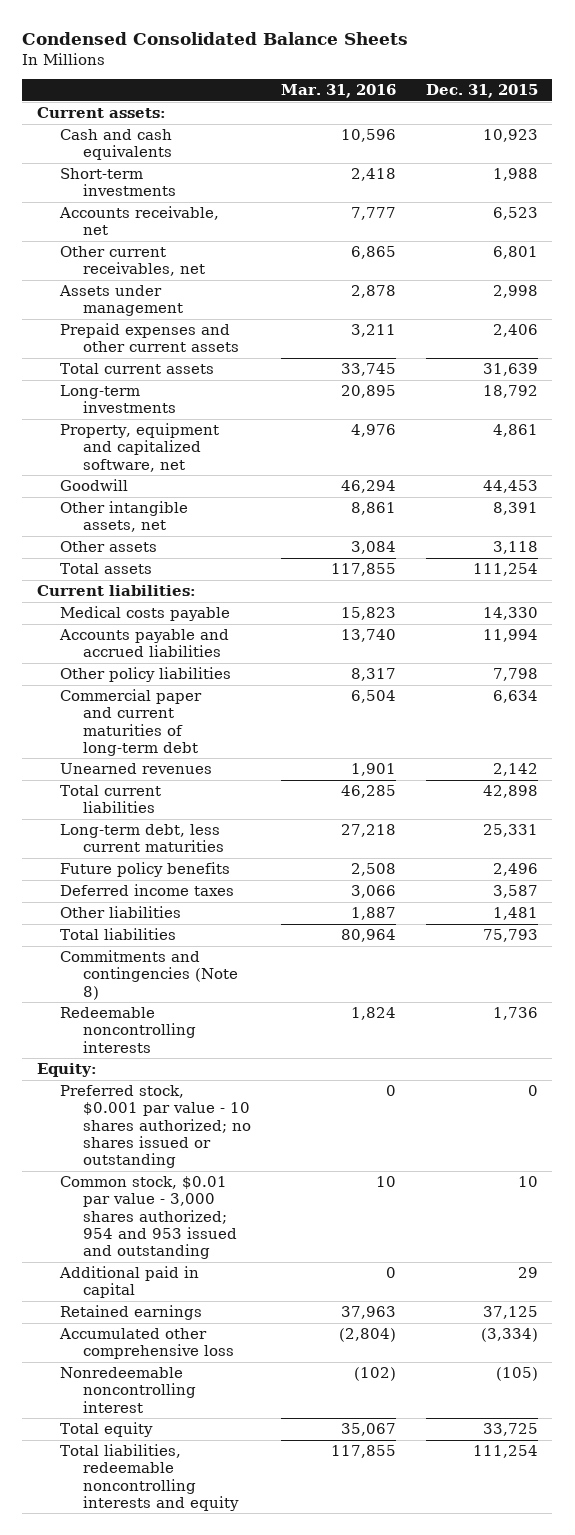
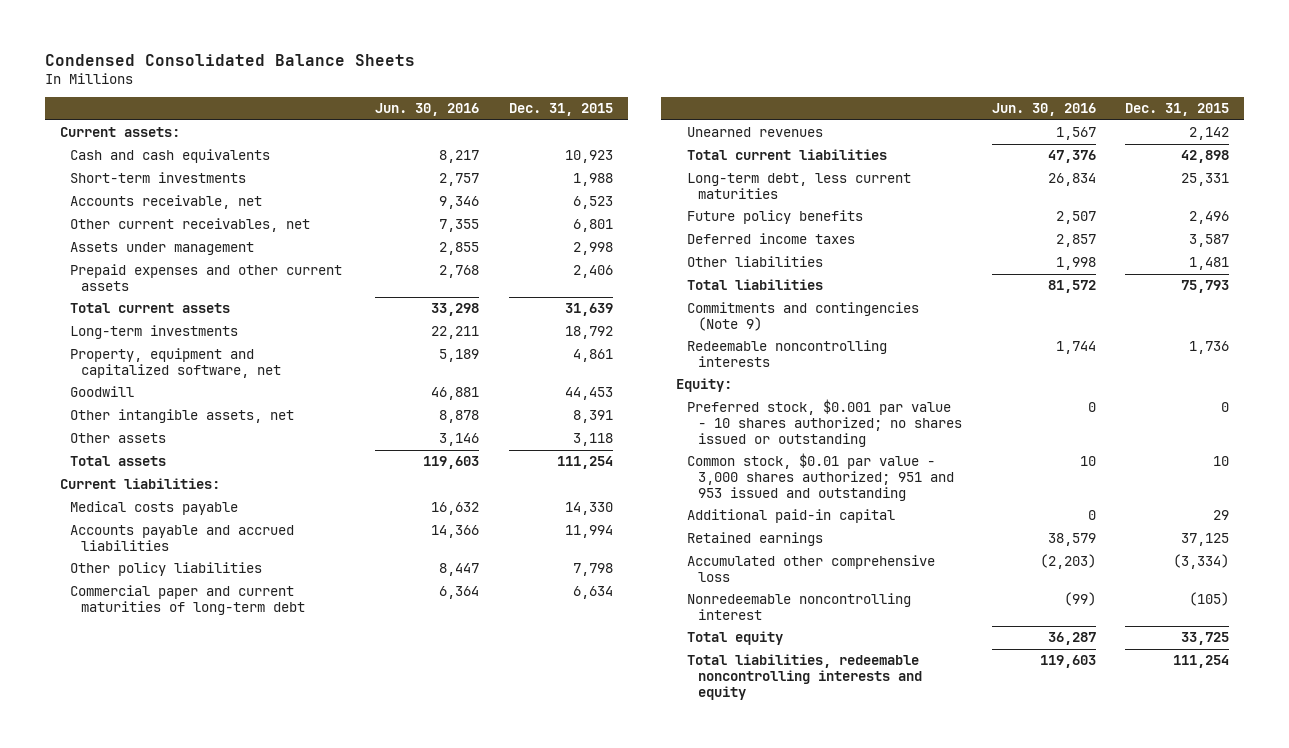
[280,84,396,99] Mar. 31, 2016 -> none
none -> [375,103,480,117] Jun. 30, 2016
[60,950,238,1000] Commitments and contingencies (Note 8) -> [687,302,920,331] Commitments and contingencies (Note 9)
[60,1176,237,1260] Common stock, $0.01 par value - 3,000 shares authorized; 954 and 953 issued and outstanding -> [687,453,955,501] Common stock, $0.01 par value - 3,000 shares authorized; 951 and 953 issued and outstanding
[59,1266,200,1299] Additional paid in capital -> [687,509,896,524] Additional paid-in capital

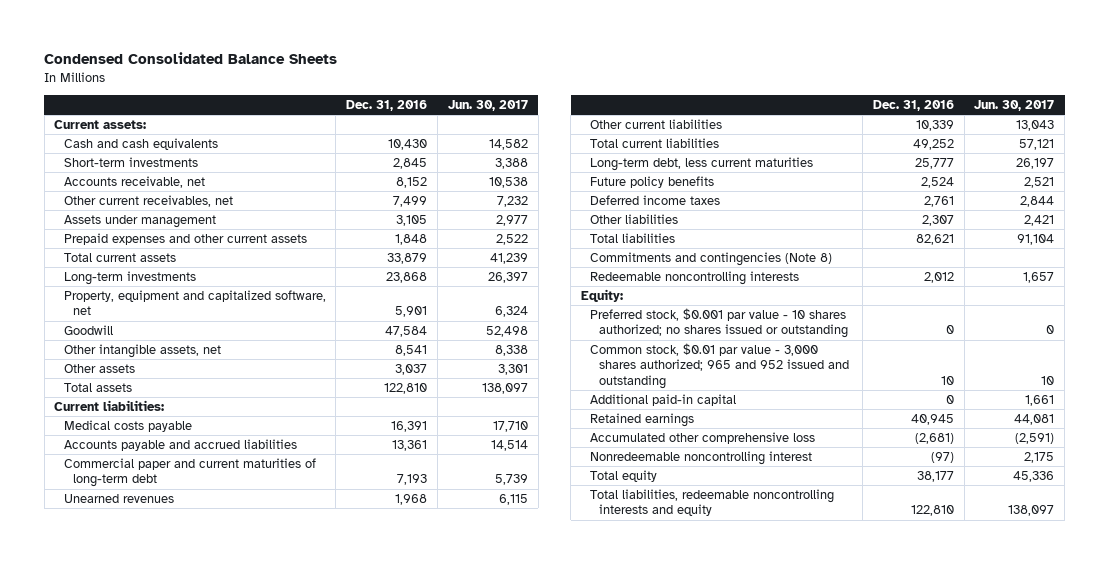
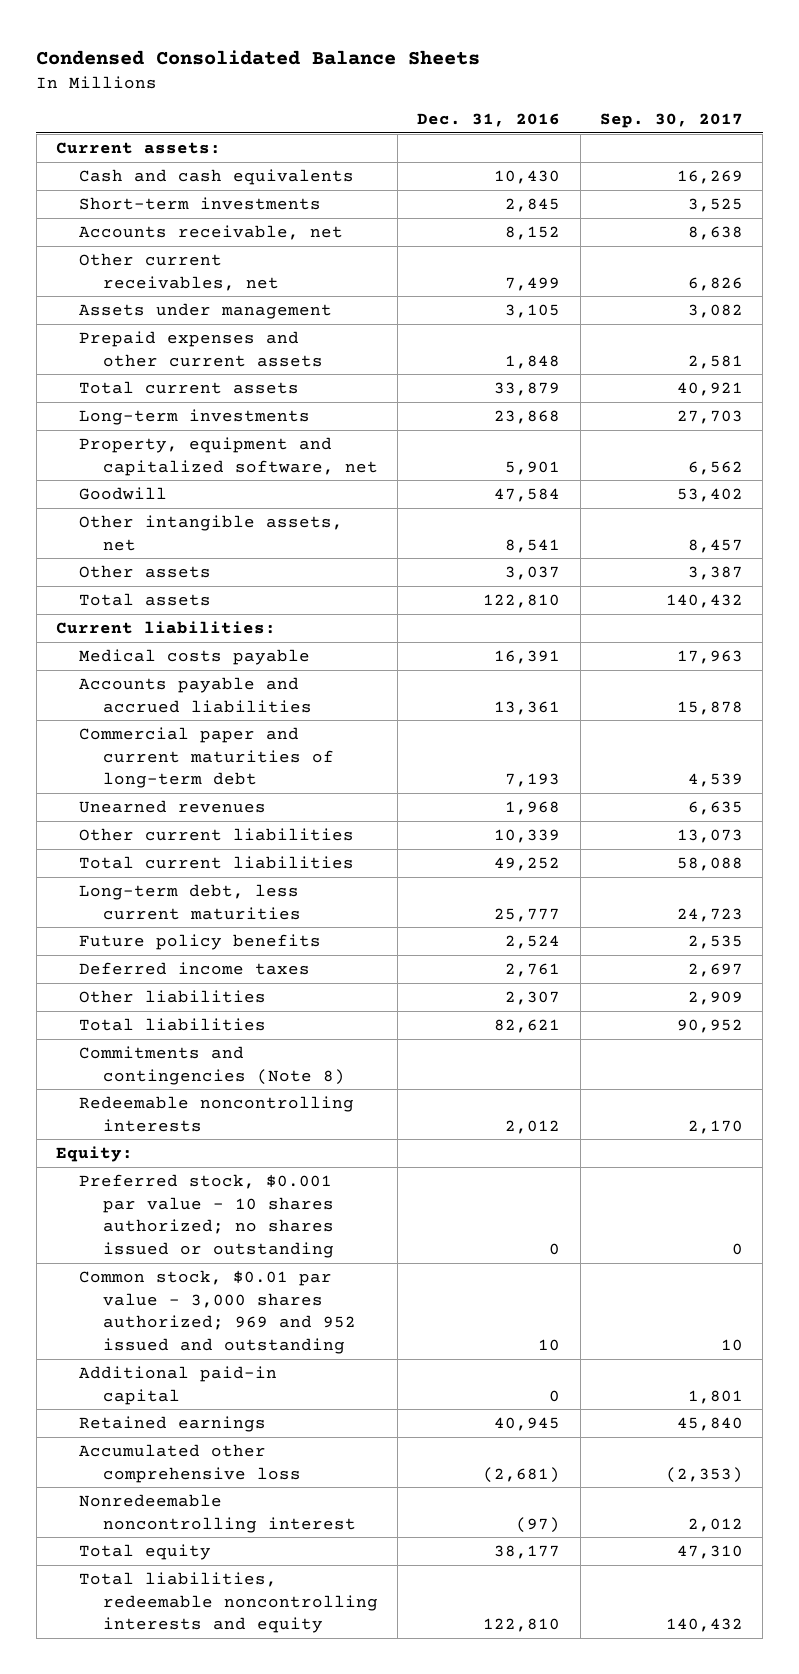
[447,99,528,111] Jun. 30, 2017 -> none
none -> [600,113,744,129] Sep. 30, 2017
[590,342,850,389] Common stock, $0.01 par value - 3,000 shares authorized; 965 and 952 issued and outstanding -> [79,1269,356,1354] Common stock, $0.01 par value - 3,000 shares authorized; 969 and 952 issued and outstanding

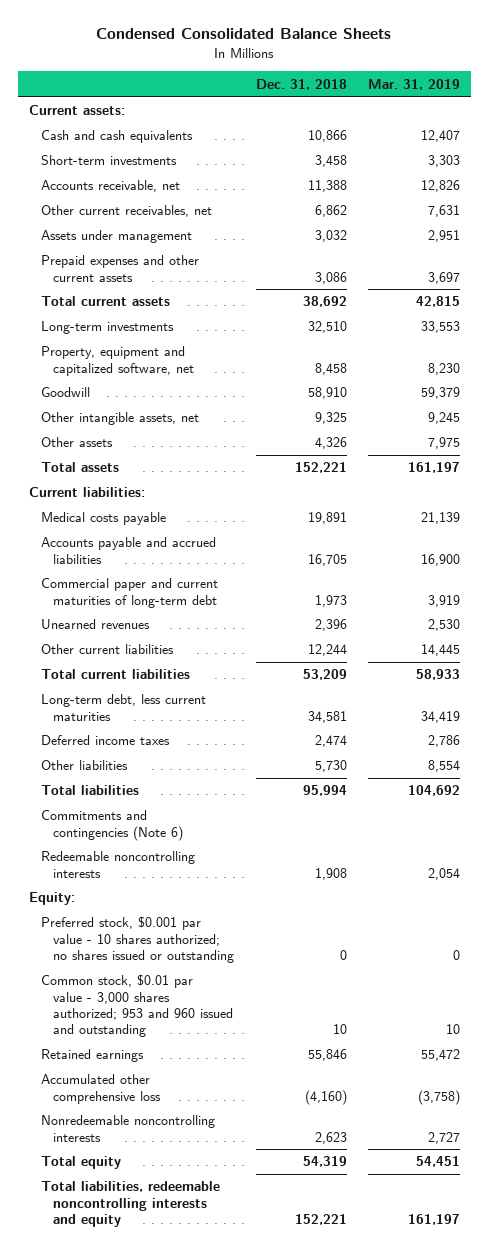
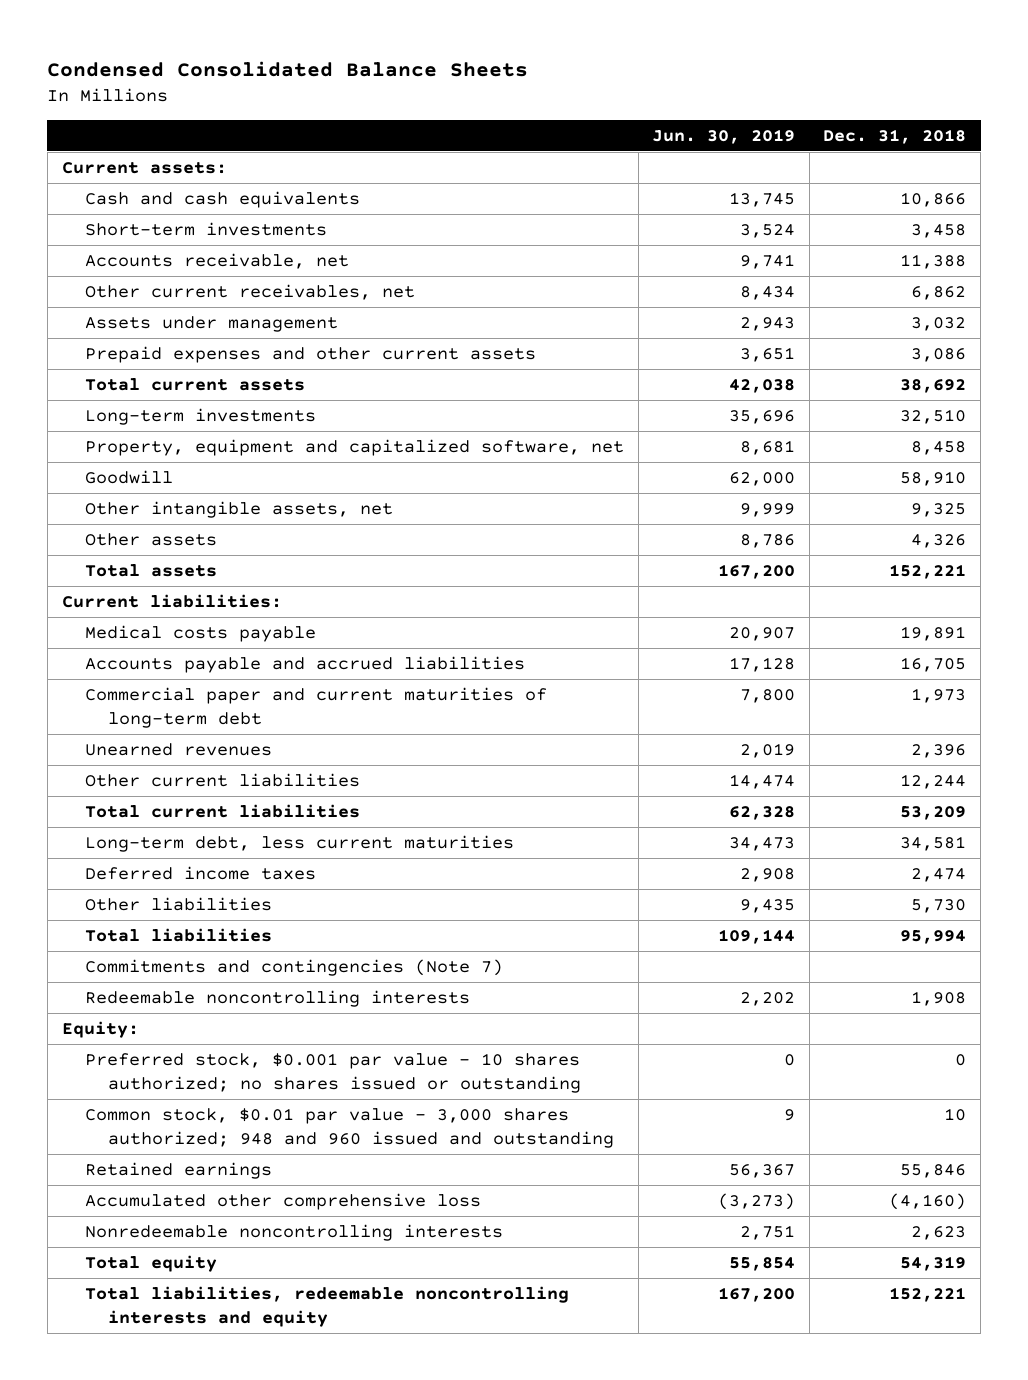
[368,78,461,90] Mar. 31, 2019 -> none
none -> [652,128,796,144] Jun. 30, 2019
[41,810,184,841] Commitments and contingencies (Note 6) -> [84,958,503,976] Commitments and contingencies (Note 7)
[41,974,234,1037] Common stock, $0.01 par value - 3,000 shares authorized; 953 and 960 issued and outstanding -> [84,1107,615,1148] Common stock, $0.01 par value - 3,000 shares authorized; 948 and 960 issued and outstanding

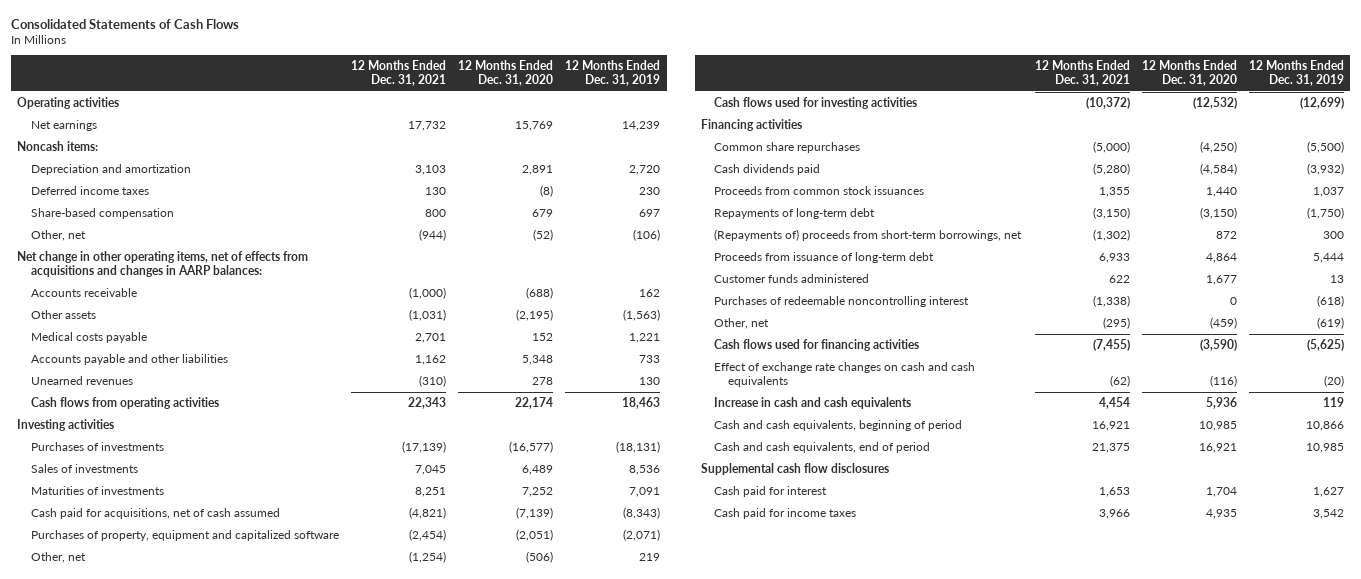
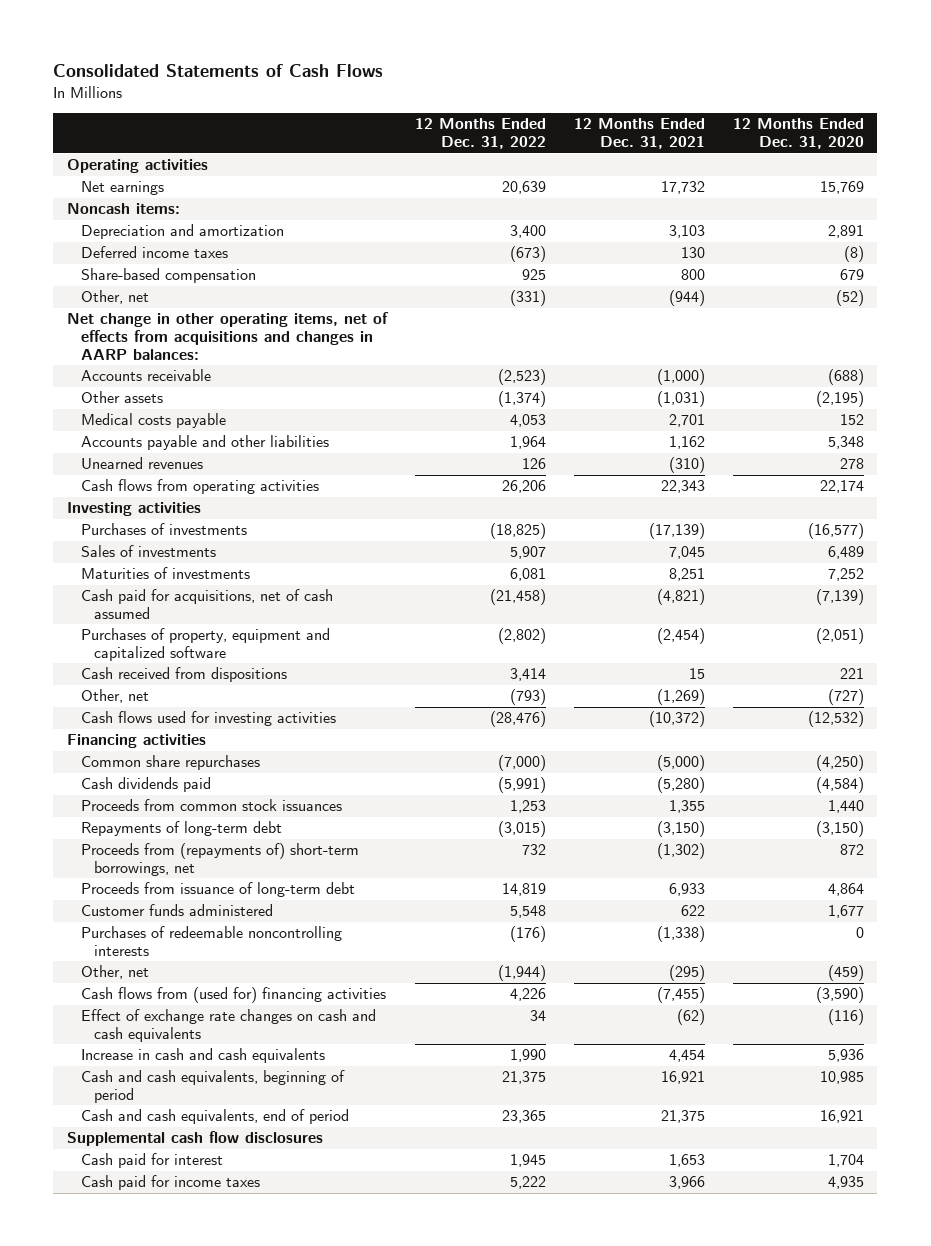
[565,60,661,86] 12 Months Ended Dec. 31, 2019 -> none
none -> [414,118,546,150] 12 Months Ended Dec. 31, 2022
none -> [80,667,287,683] Cash received from dispositions
[409,550,447,563] (1,254) -> [656,689,705,706] (1,269)
[526,550,554,563] (506) -> [827,689,864,706] (727)
[714,228,1023,241] (Repayments of) proceeds from short-term borrowings, net -> [80,843,359,876] Proceeds from (repayments of) short-term borrowings, net
[714,295,970,307] Purchases of redeemable noncontrolling interest -> [80,926,342,956] Purchases of redeemable noncontrolling interests
[714,338,920,351] Cash flows used for financing activities -> [80,987,386,1004] Cash flows from (used for) financing activities

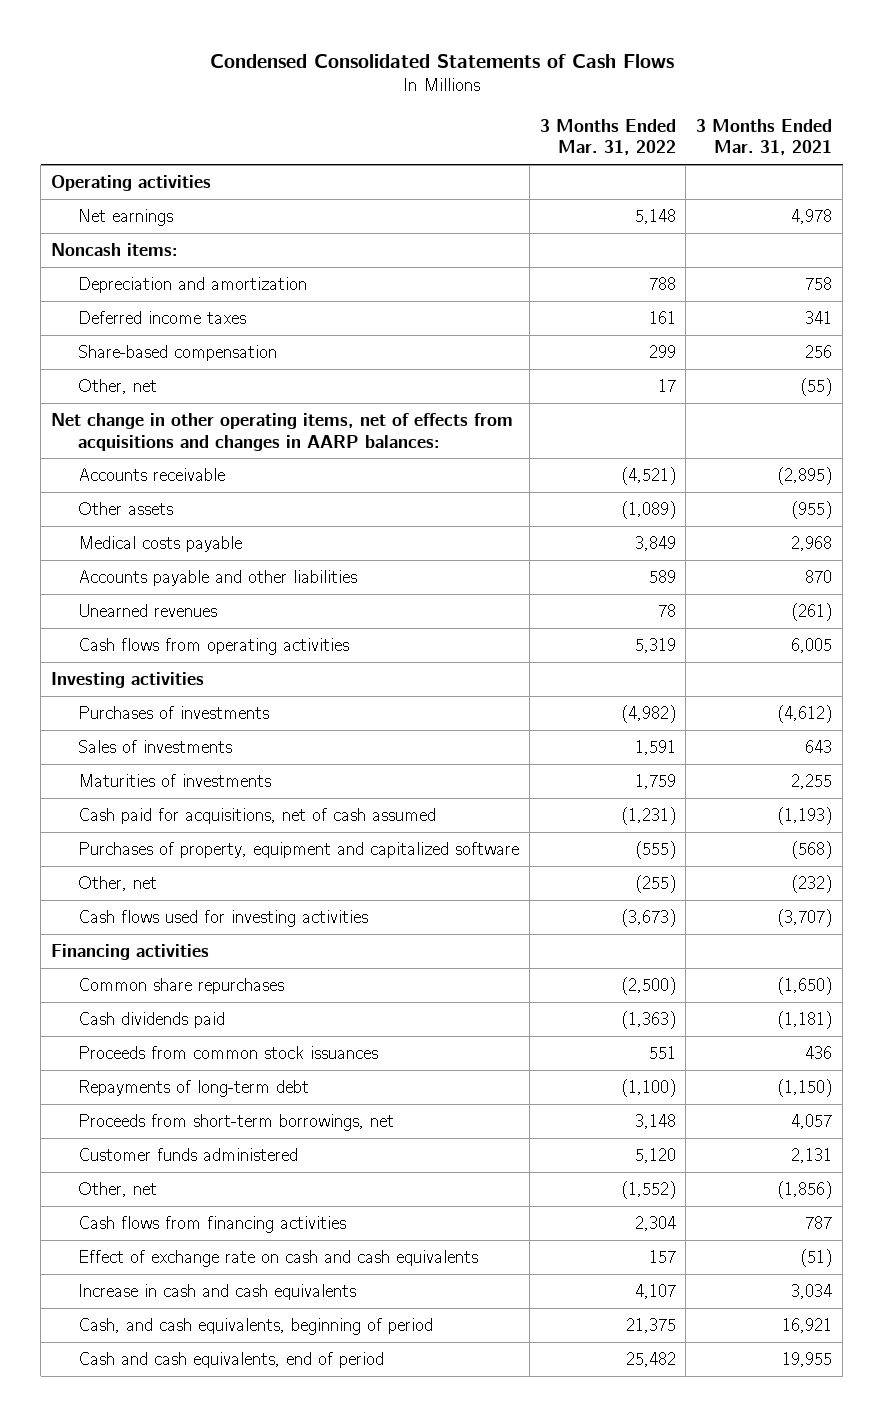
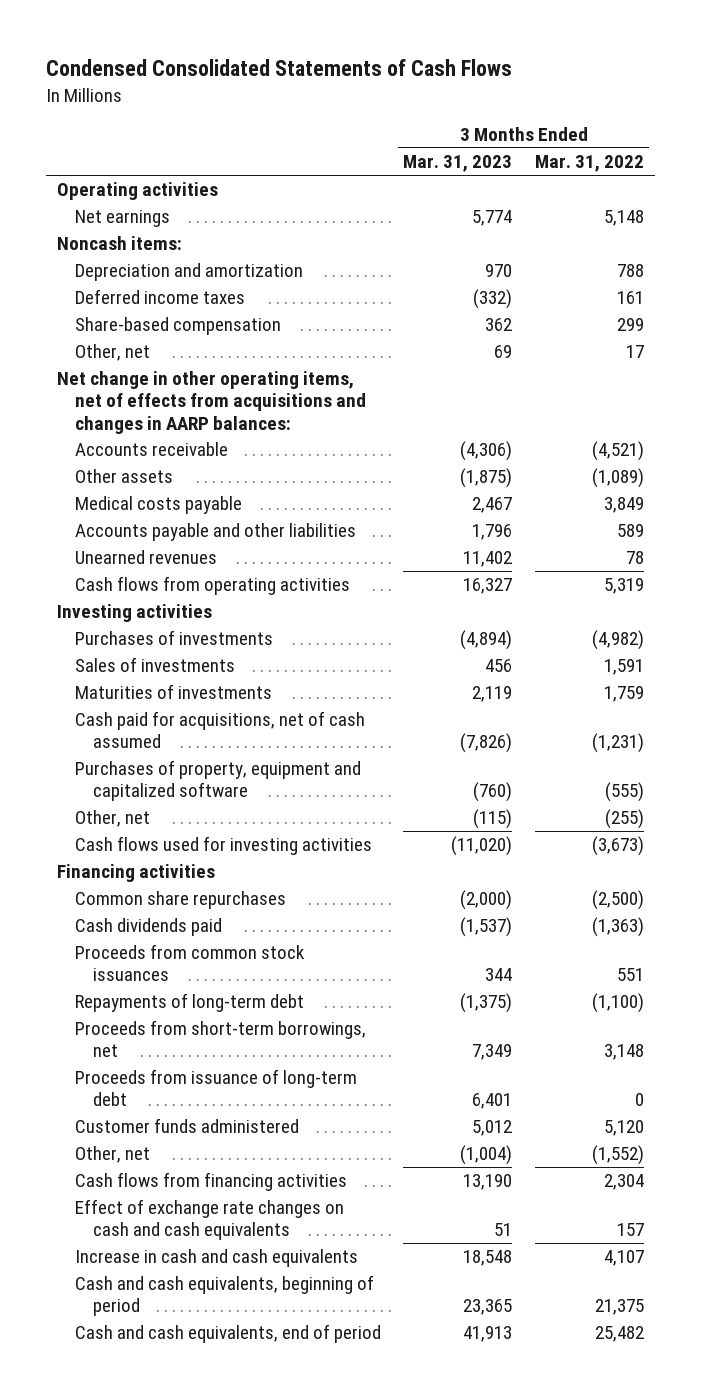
[696,118,833,156] 3 Months Ended Mar. 31, 2021 -> none
none -> [403,155,513,173] Mar. 31, 2023
none -> [75,1069,358,1107] Proceeds from issuance of long-term debt
[78,1249,479,1267] Effect of exchange rate on cash and cash equivalents -> [75,1199,345,1241] Effect of exchange rate changes on cash and cash equivalents
[78,1317,434,1335] Cash, and cash equivalents, beginning of period -> [75,1275,375,1317] Cash and cash equivalents, beginning of period

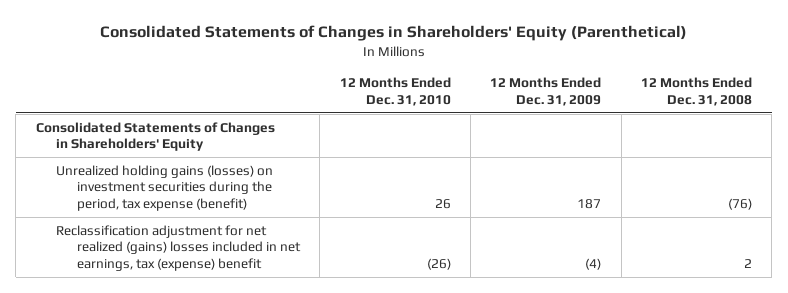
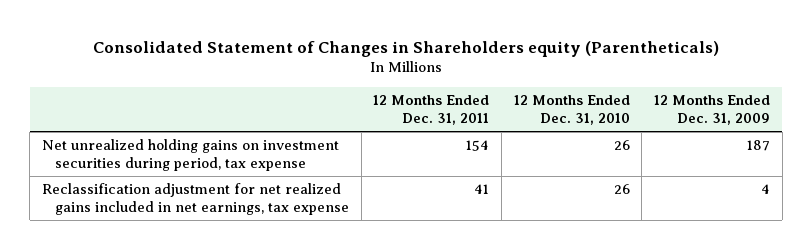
[99,25,687,42] Consolidated Statements of Changes in Shareholders' Equity (Parenthetical) -> [93,40,720,57] Consolidated Statement of Changes in Shareholders equity (Parentheticals)
[640,77,752,106] 12 Months Ended Dec. 31, 2008 -> none
none -> [373,94,490,126] 12 Months Ended Dec. 31, 2011
[35,121,275,152] Consolidated Statements of Changes in Shareholders' Equity -> none
[56,164,274,212] Unrealized holding gains (losses) on investment securities during the period, tax expense (benefit) -> [42,138,340,172] Net unrealized holding gains on investment securities during period, tax expense
[56,224,302,272] Reclassification adjustment for net realized (gains) losses included in net earnings, tax (expense) benefit -> [42,182,350,216] Reclassification adjustment for net realized gains included in net earnings, tax expense
[426,258,451,271] (26) -> [613,183,630,194] 26
[585,258,602,271] (4) -> [761,183,771,194] 4

